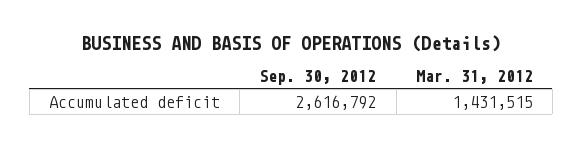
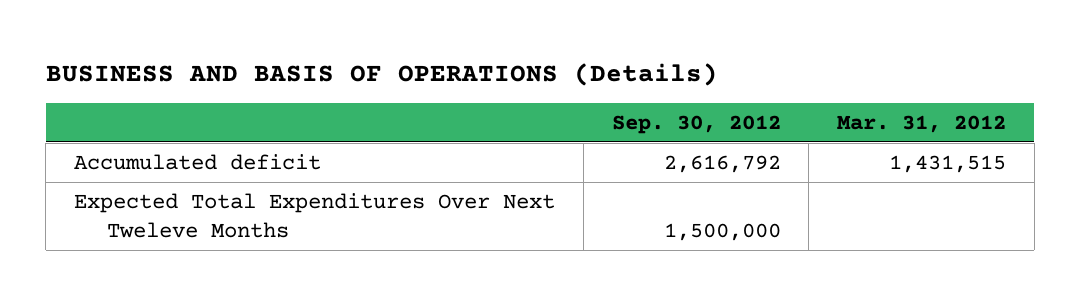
none -> [74,192,556,239] Expected Total Expenditures Over Next Tweleve Months

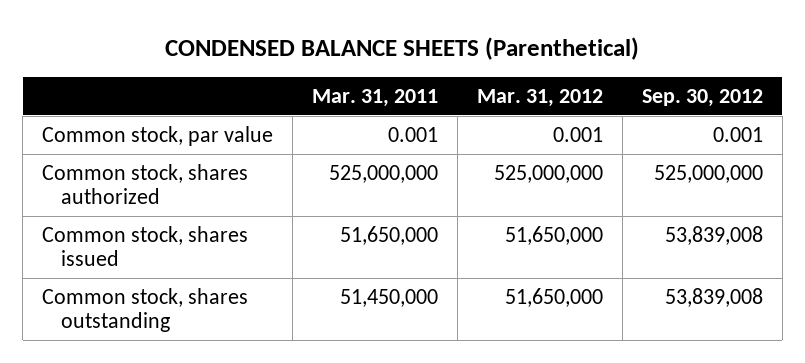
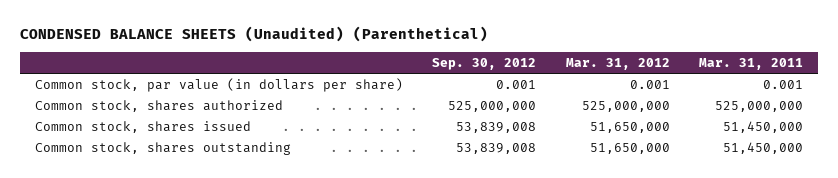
[165,36,640,60] CONDENSED BALANCE SHEETS (Parenthetical) -> [20,26,489,43] CONDENSED BALANCE SHEETS (Unaudited) (Parenthetical)
[42,125,274,146] Common stock, par value -> [35,78,404,93] Common stock, par value (in dollars per share)
[340,225,439,245] 51,650,000 -> [723,121,804,134] 51,450,000

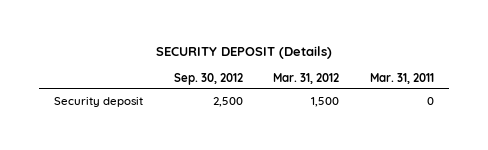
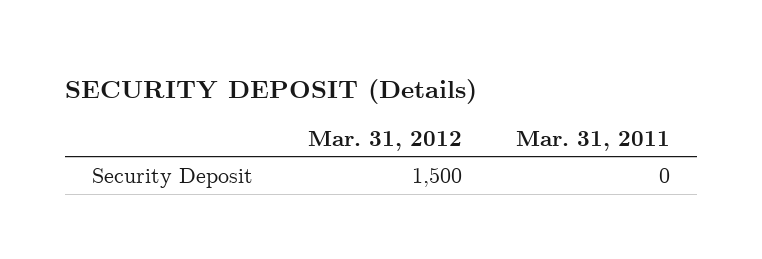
[173,73,243,86] Sep. 30, 2012 -> none
[54,96,144,107] Security deposit -> [92,167,254,188] Security Deposit

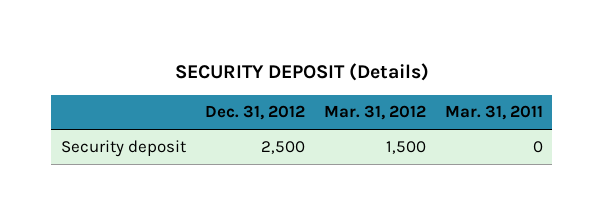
none -> [204,105,305,121] Dec. 31, 2012
[92,167,254,188] Security Deposit -> [60,140,186,158] Security deposit

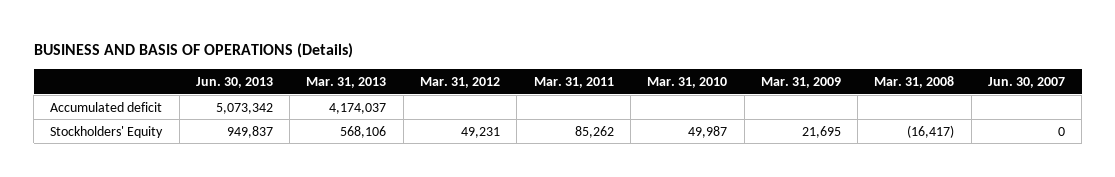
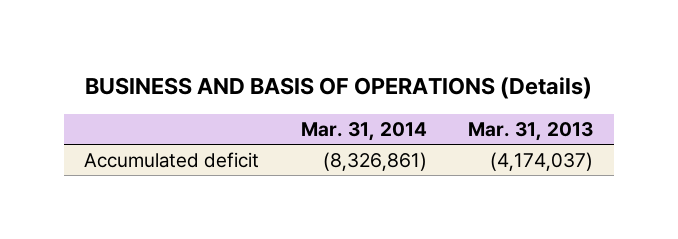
[195,77,273,89] Jun. 30, 2013 -> none
[420,77,501,89] Mar. 31, 2012 -> none
[533,77,614,89] Mar. 31, 2011 -> none
[647,77,728,89] Mar. 31, 2010 -> none
[760,77,841,89] Mar. 31, 2009 -> none
[874,76,955,89] Mar. 31, 2008 -> none
[988,77,1066,89] Jun. 30, 2007 -> none
none -> [300,122,427,142] Mar. 31, 2014
[50,125,164,138] Stockholders' Equity -> none
[329,102,387,114] 4,174,037 -> [490,151,594,171] (4,174,037)

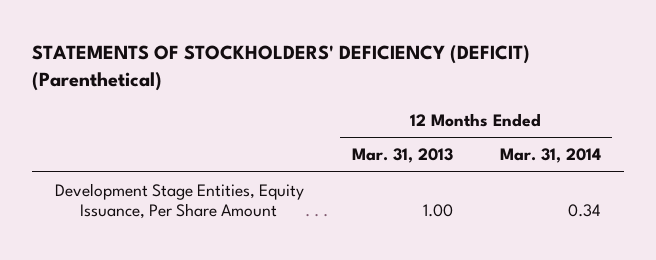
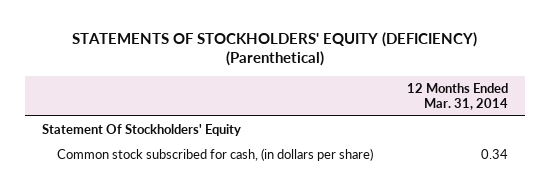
[31,44,530,91] STATEMENTS OF STOCKHOLDERS' DEFICIENCY (DEFICIT) (Parenthetical) -> [71,31,477,67] STATEMENTS OF STOCKHOLDERS' EQUITY (DEFICIENCY) (Parenthetical)
[351,148,453,164] Mar. 31, 2013 -> none
none -> [41,123,241,136] Statement Of Stockholders' Equity
[55,182,305,220] Development Stage Entities, Equity Issuance, Per Share Amount -> [56,147,373,161] Common stock subscribed for cash, (in dollars per share)

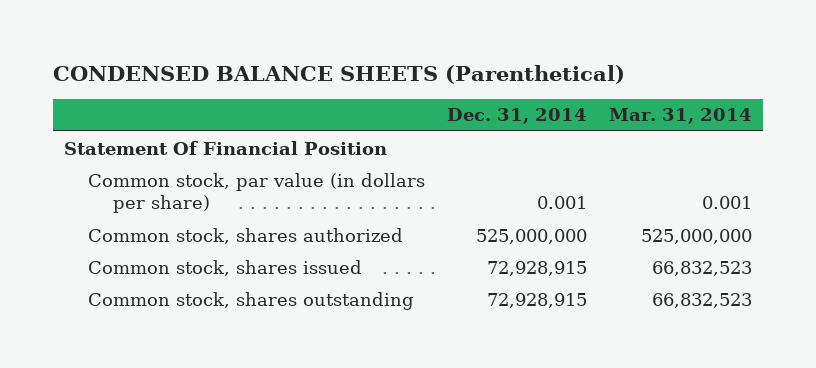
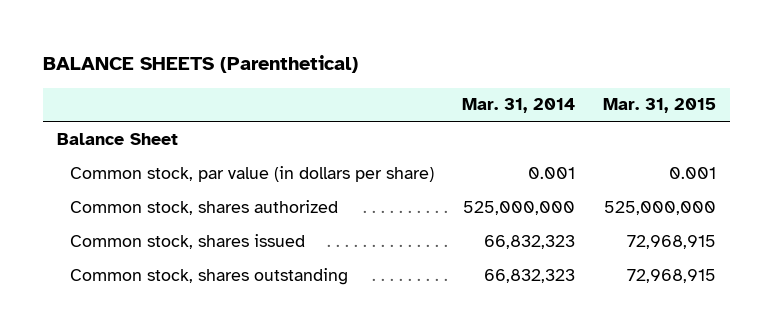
[52,64,625,84] CONDENSED BALANCE SHEETS (Parenthetical) -> [43,55,359,74] BALANCE SHEETS (Parenthetical)
[447,108,588,125] Dec. 31, 2014 -> none
none -> [603,98,717,114] Mar. 31, 2015
[63,140,387,155] Statement Of Financial Position -> none
none -> [57,132,179,145] Balance Sheet
[652,260,753,276] 66,832,523 -> [484,234,576,249] 66,832,323
[652,292,753,308] 66,832,523 -> [484,268,576,283] 66,832,323

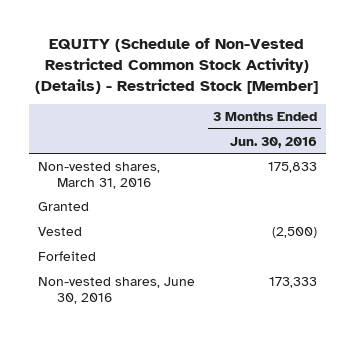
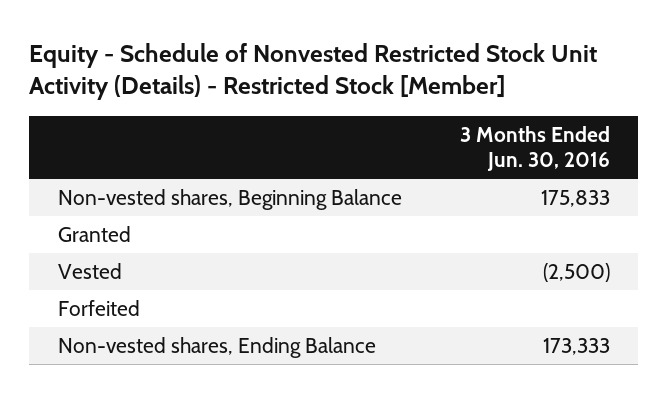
[35,38,319,94] EQUITY (Schedule of Non-Vested Restricted Common Stock Activity) (Details) - Restricted Stock [Member] -> [28,42,597,101] Equity - Schedule of Nonvested Restricted Stock Unit Activity (Details) - Restricted Stock [Member]
[37,161,160,189] Non-vested shares, March 31, 2016 -> [57,189,402,211] Non-vested shares, Beginning Balance
[37,276,195,304] Non-vested shares, June 30, 2016 -> [57,337,376,359] Non-vested shares, Ending Balance

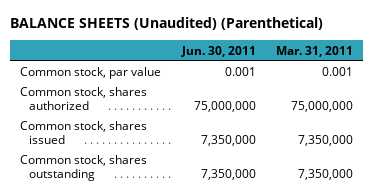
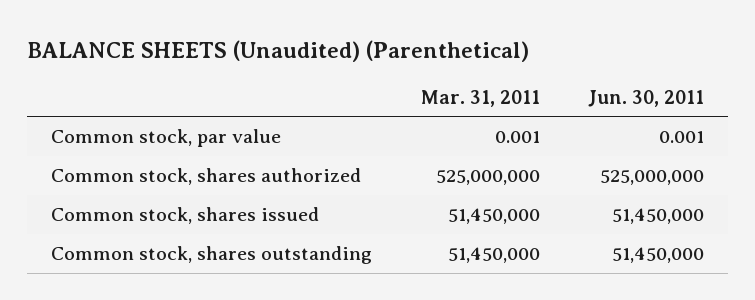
[193,101,256,113] 75,000,000 -> [600,170,705,186] 525,000,000
[290,101,353,113] 75,000,000 -> [435,170,540,186] 525,000,000
[200,135,256,147] 7,350,000 -> [612,208,705,225] 51,450,000
[297,135,353,147] 7,350,000 -> [447,208,540,225] 51,450,000
[200,169,256,181] 7,350,000 -> [612,247,705,264] 51,450,000
[297,169,353,181] 7,350,000 -> [447,247,540,264] 51,450,000

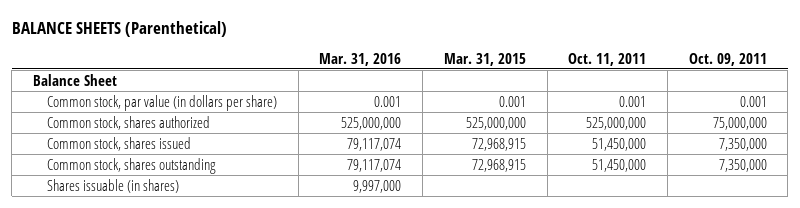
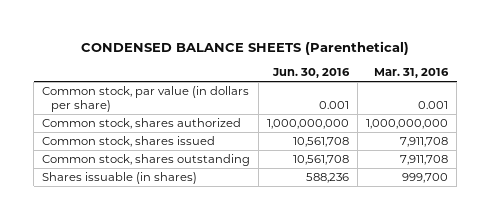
[11,20,227,37] BALANCE SHEETS (Parenthetical) -> [81,40,410,55] CONDENSED BALANCE SHEETS (Parenthetical)
[443,52,526,66] Mar. 31, 2015 -> none
[568,52,647,66] Oct. 11, 2011 -> none
[688,52,767,66] Oct. 09, 2011 -> none
none -> [272,68,351,79] Jun. 30, 2016
[32,73,117,86] Balance Sheet -> none
[341,116,402,130] 525,000,000 -> [366,119,449,130] 1,000,000,000
[347,137,402,151] 79,117,074 -> [400,137,449,148] 7,911,708
[347,158,402,172] 79,117,074 -> [400,155,449,166] 7,911,708
[353,179,402,193] 9,997,000 -> [402,173,449,184] 999,700

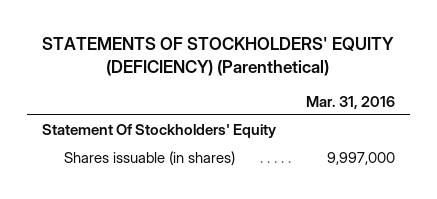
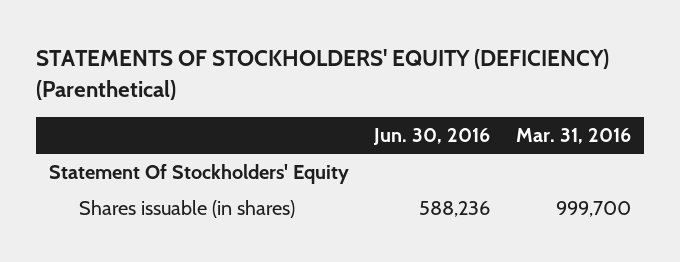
none -> [373,127,491,145] Jun. 30, 2016
[327,152,396,166] 9,997,000 -> [555,201,631,218] 999,700

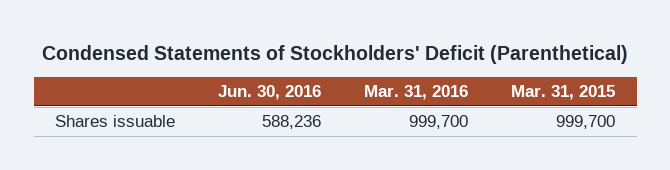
[35,49,609,101] STATEMENTS OF STOCKHOLDERS' EQUITY (DEFICIENCY) (Parenthetical) -> [42,44,629,64] Condensed Statements of Stockholders' Deficit (Parenthetical)
none -> [511,85,616,101] Mar. 31, 2015
[48,164,349,185] Statement Of Stockholders' Equity -> none
[79,200,296,219] Shares issuable (in shares) -> [55,115,176,128] Shares issuable

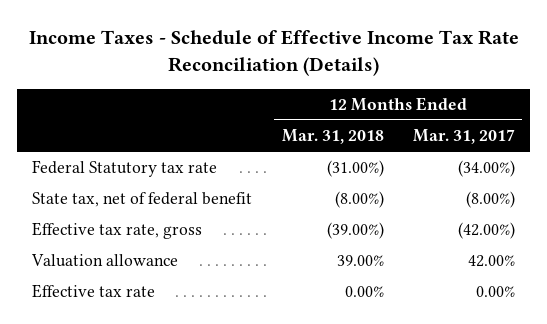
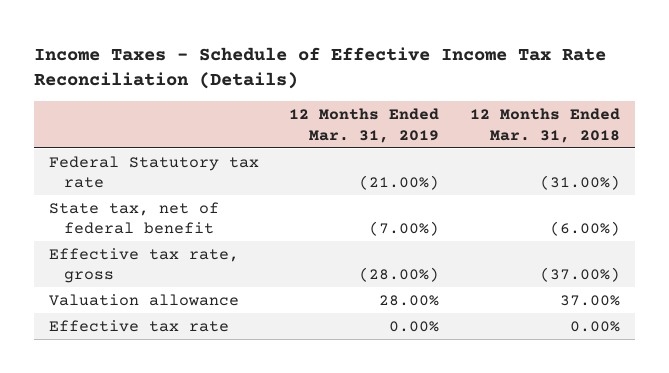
[413,129,516,145] Mar. 31, 2017 -> none
none -> [289,108,440,143] 12 Months Ended Mar. 31, 2019
[334,191,384,209] (8.00%) -> [549,221,620,237] (6.00%)
[326,222,384,240] (39.00%) -> [539,267,620,283] (37.00%)
[336,255,384,267] 39.00% -> [559,294,620,306] 37.00%

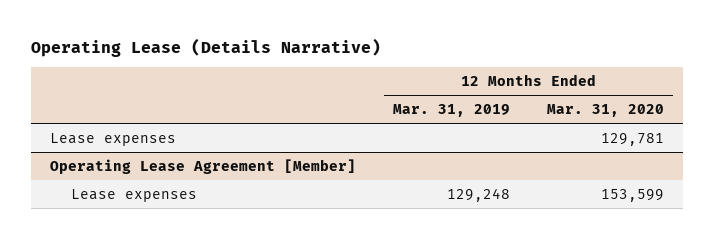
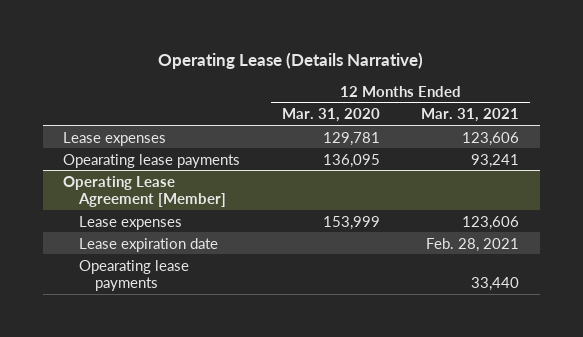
[393,104,511,118] Mar. 31, 2019 -> none
none -> [421,108,520,123] Mar. 31, 2021
none -> [63,153,241,168] Opearating lease payments
[601,189,665,203] 153,599 -> [322,215,380,230] 153,999
none -> [79,237,219,252] Lease expiration date
none -> [79,259,190,292] Opearating lease payments

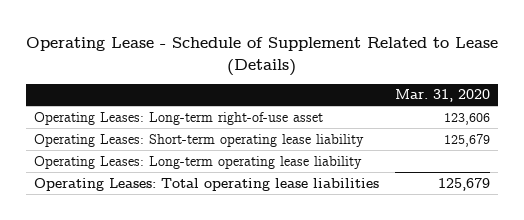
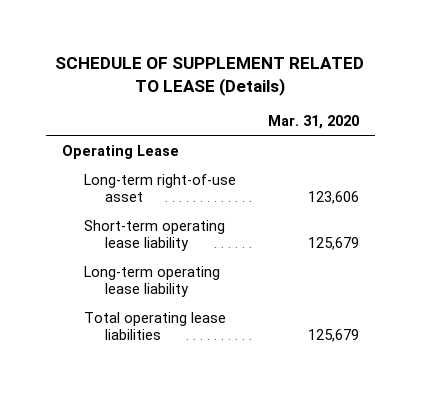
[26,36,499,76] Operating Lease - Schedule of Supplement Related to Lease (Details) -> [55,57,365,97] SCHEDULE OF SUPPLEMENT RELATED TO LEASE (Details)
none -> [62,144,180,159] Operating Lease
[34,111,324,125] Operating Leases: Long-term right-of-use asset -> [83,173,236,202] Long-term right-of-use asset
[34,133,365,147] Operating Leases: Short-term operating lease liability -> [83,219,225,251] Short-term operating lease liability
[34,155,363,169] Operating Leases: Long-term operating lease liability -> [83,265,220,297] Long-term operating lease liability
[34,177,380,191] Operating Leases: Total operating lease liabilities -> [83,311,226,340] Total operating lease liabilities

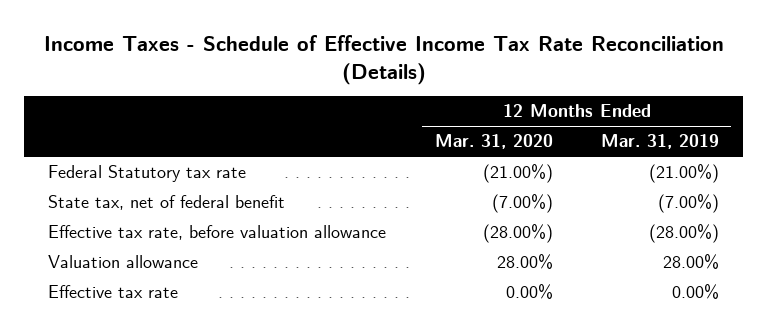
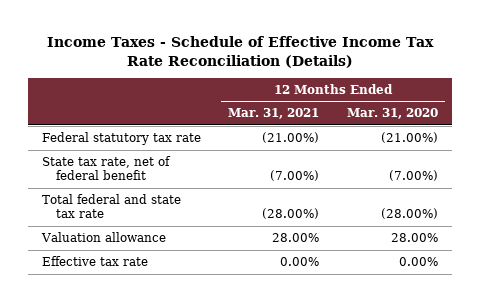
[601,134,720,150] Mar. 31, 2019 -> none
none -> [228,108,320,120] Mar. 31, 2021
[48,165,247,183] Federal Statutory tax rate -> [41,132,201,146] Federal statutory tax rate
[48,195,286,211] State tax, net of federal benefit -> [41,156,171,181] State tax rate, net of federal benefit
[48,225,387,241] Effective tax rate, before valuation allowance -> [41,194,181,219] Total federal and state tax rate

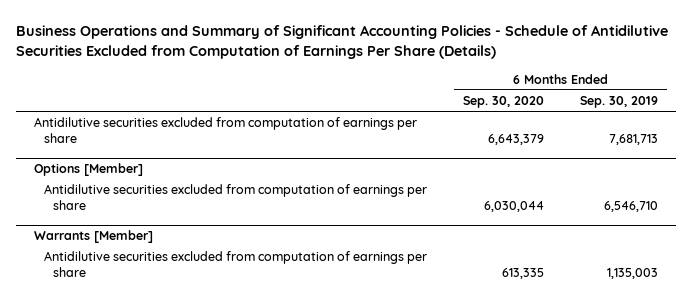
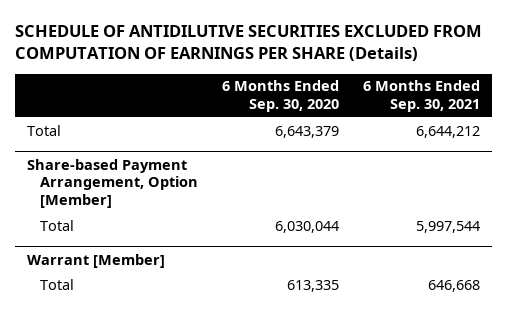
[16,25,669,59] Business Operations and Summary of Significant Accounting Policies - Schedule of Antidilutive Securities Excluded from Computation of Earnings Per Share (Details) -> [14,25,482,62] SCHEDULE OF ANTIDILUTIVE SECURITIES EXCLUDED FROM COMPUTATION OF EARNINGS PER SHARE (Details)
[580,95,659,108] Sep. 30, 2019 -> none
none -> [363,80,481,113] 6 Months Ended Sep. 30, 2021
[34,117,418,144] Antidilutive securities excluded from computation of earnings per share -> [26,124,61,136] Total
[34,163,144,177] Options [Member] -> [26,158,199,209] Share-based Payment Arrangement, Option [Member]
[43,184,427,211] Antidilutive securities excluded from computation of earnings per share -> [40,219,75,231] Total
[34,230,154,244] Warrants [Member] -> [26,253,165,268] Warrant [Member]
[43,251,427,278] Antidilutive securities excluded from computation of earnings per share -> [40,278,75,290] Total

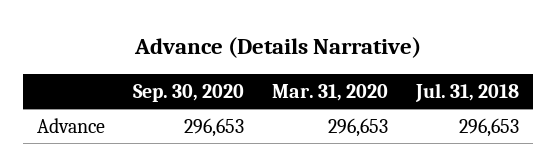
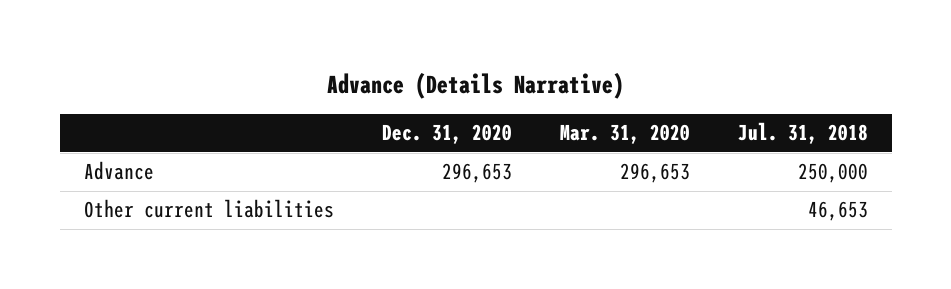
[133,83,245,102] Sep. 30, 2020 -> none
none -> [381,124,512,145] Dec. 31, 2020
[458,118,519,138] 296,653 -> [797,163,868,184] 250,000
none -> [83,199,334,219] Other current liabilities

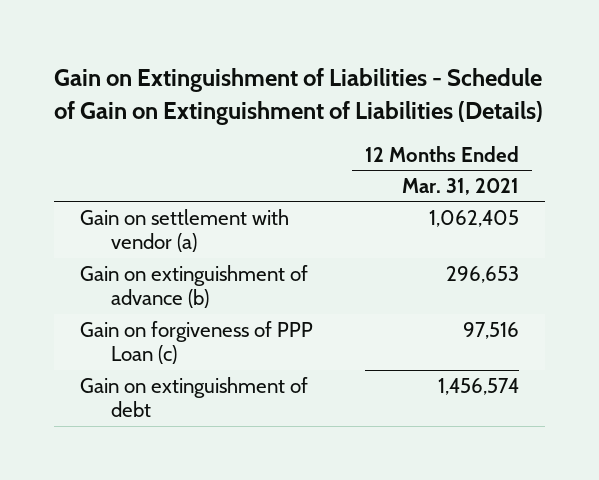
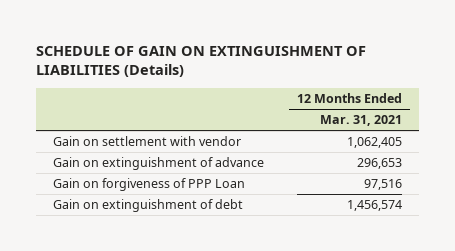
[54,68,544,125] Gain on Extinguishment of Liabilities - Schedule of Gain on Extinguishment of Liabilities (Details) -> [36,45,367,78] SCHEDULE OF GAIN ON EXTINGUISHMENT OF LIABILITIES (Details)
[80,208,290,253] Gain on settlement with vendor (a) -> [53,136,242,147] Gain on settlement with vendor
[80,264,309,309] Gain on extinguishment of advance (b) -> [53,157,265,171] Gain on extinguishment of advance
[80,320,314,365] Gain on forgiveness of PPP Loan (c) -> [53,178,246,192] Gain on forgiveness of PPP Loan

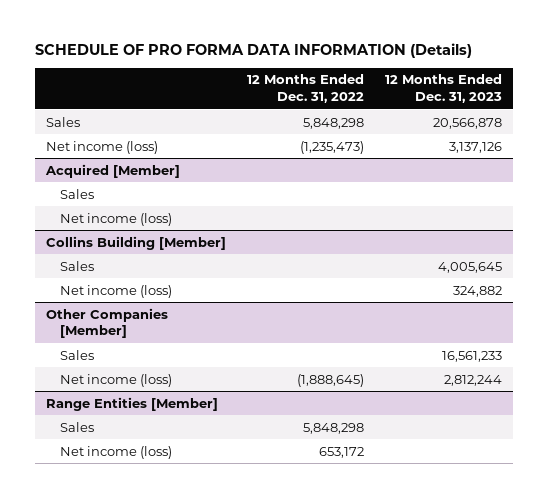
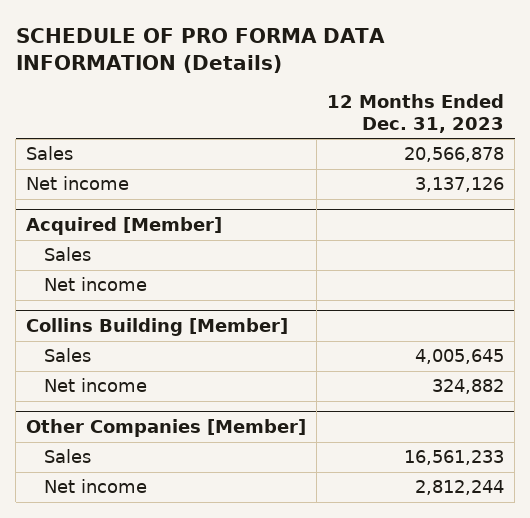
[246,74,364,103] 12 Months Ended Dec. 31, 2022 -> none
[45,140,158,154] Net income (loss) -> [26,176,130,191] Net income
[60,212,173,226] Net income (loss) -> [44,277,148,292] Net income
[60,284,173,298] Net income (loss) -> [44,378,148,393] Net income
[45,396,218,411] Range Entities [Member] -> none
[60,421,95,432] Sales -> none
[60,445,173,459] Net income (loss) -> none
[60,373,173,387] Net income (loss) -> [44,479,148,494] Net income

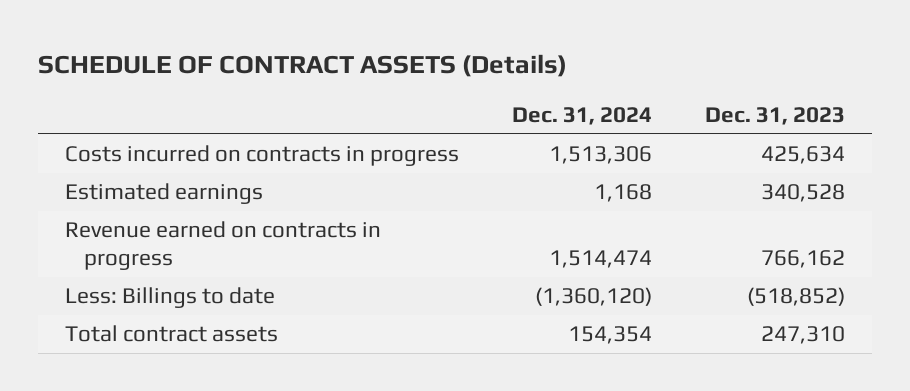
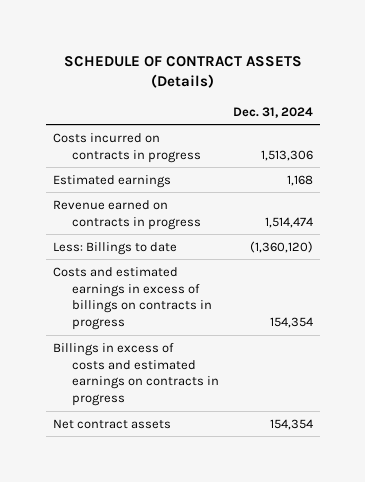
[705,106,846,125] Dec. 31, 2023 -> none
[64,325,278,343] Total contract assets -> [52,266,212,331] Costs and estimated earnings in excess of billings on contracts in progress
none -> [52,342,219,407] Billings in excess of costs and estimated earnings on contracts in progress
none -> [52,418,171,429] Net contract assets

